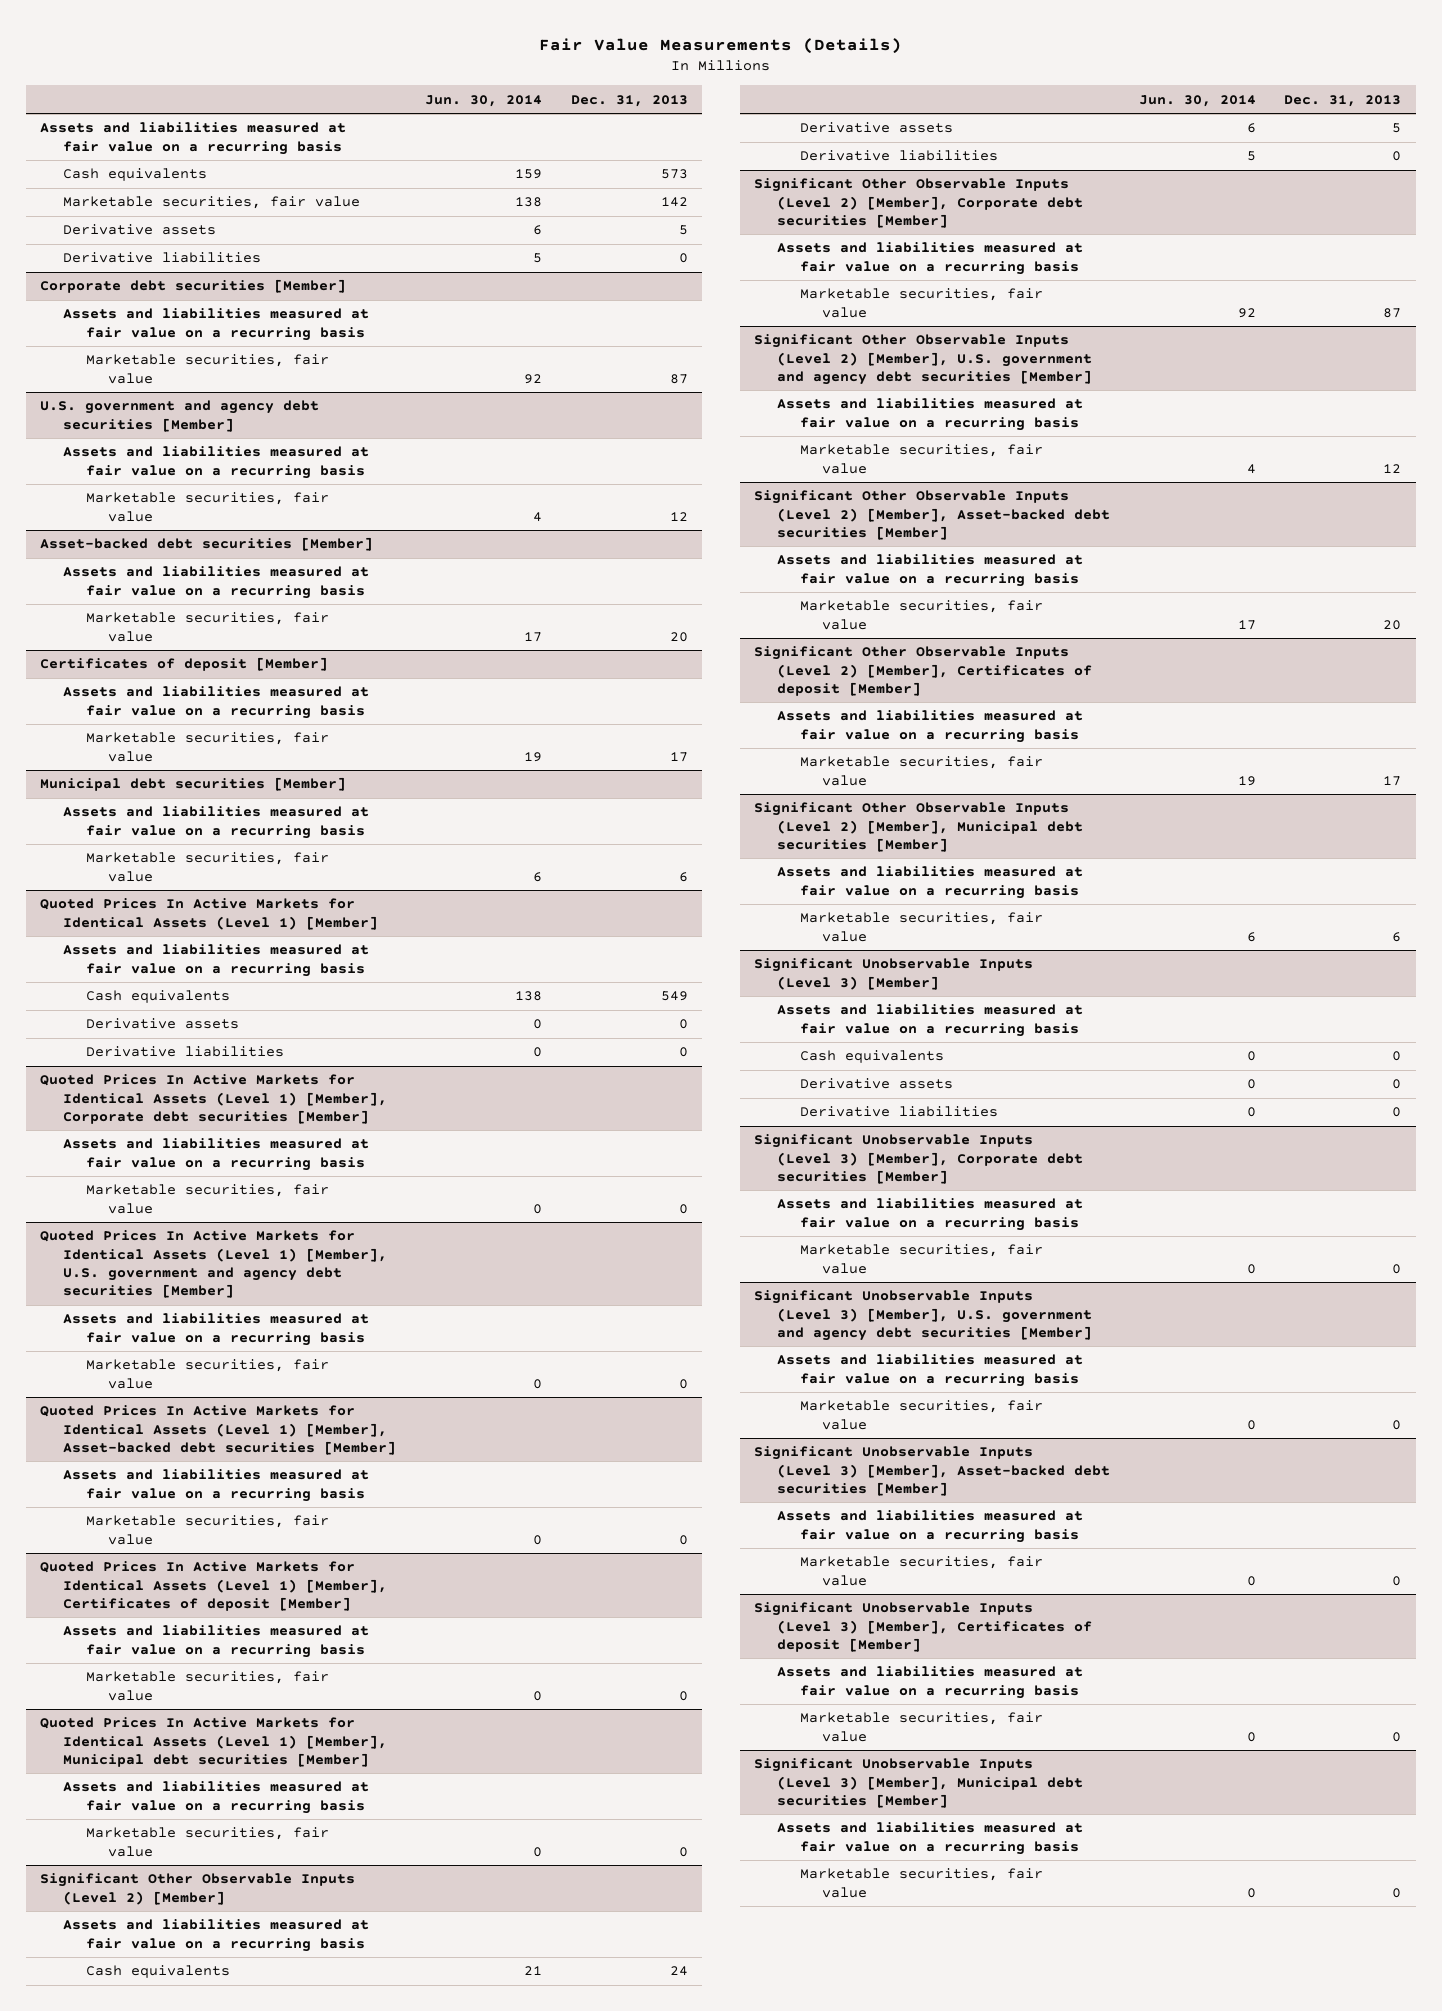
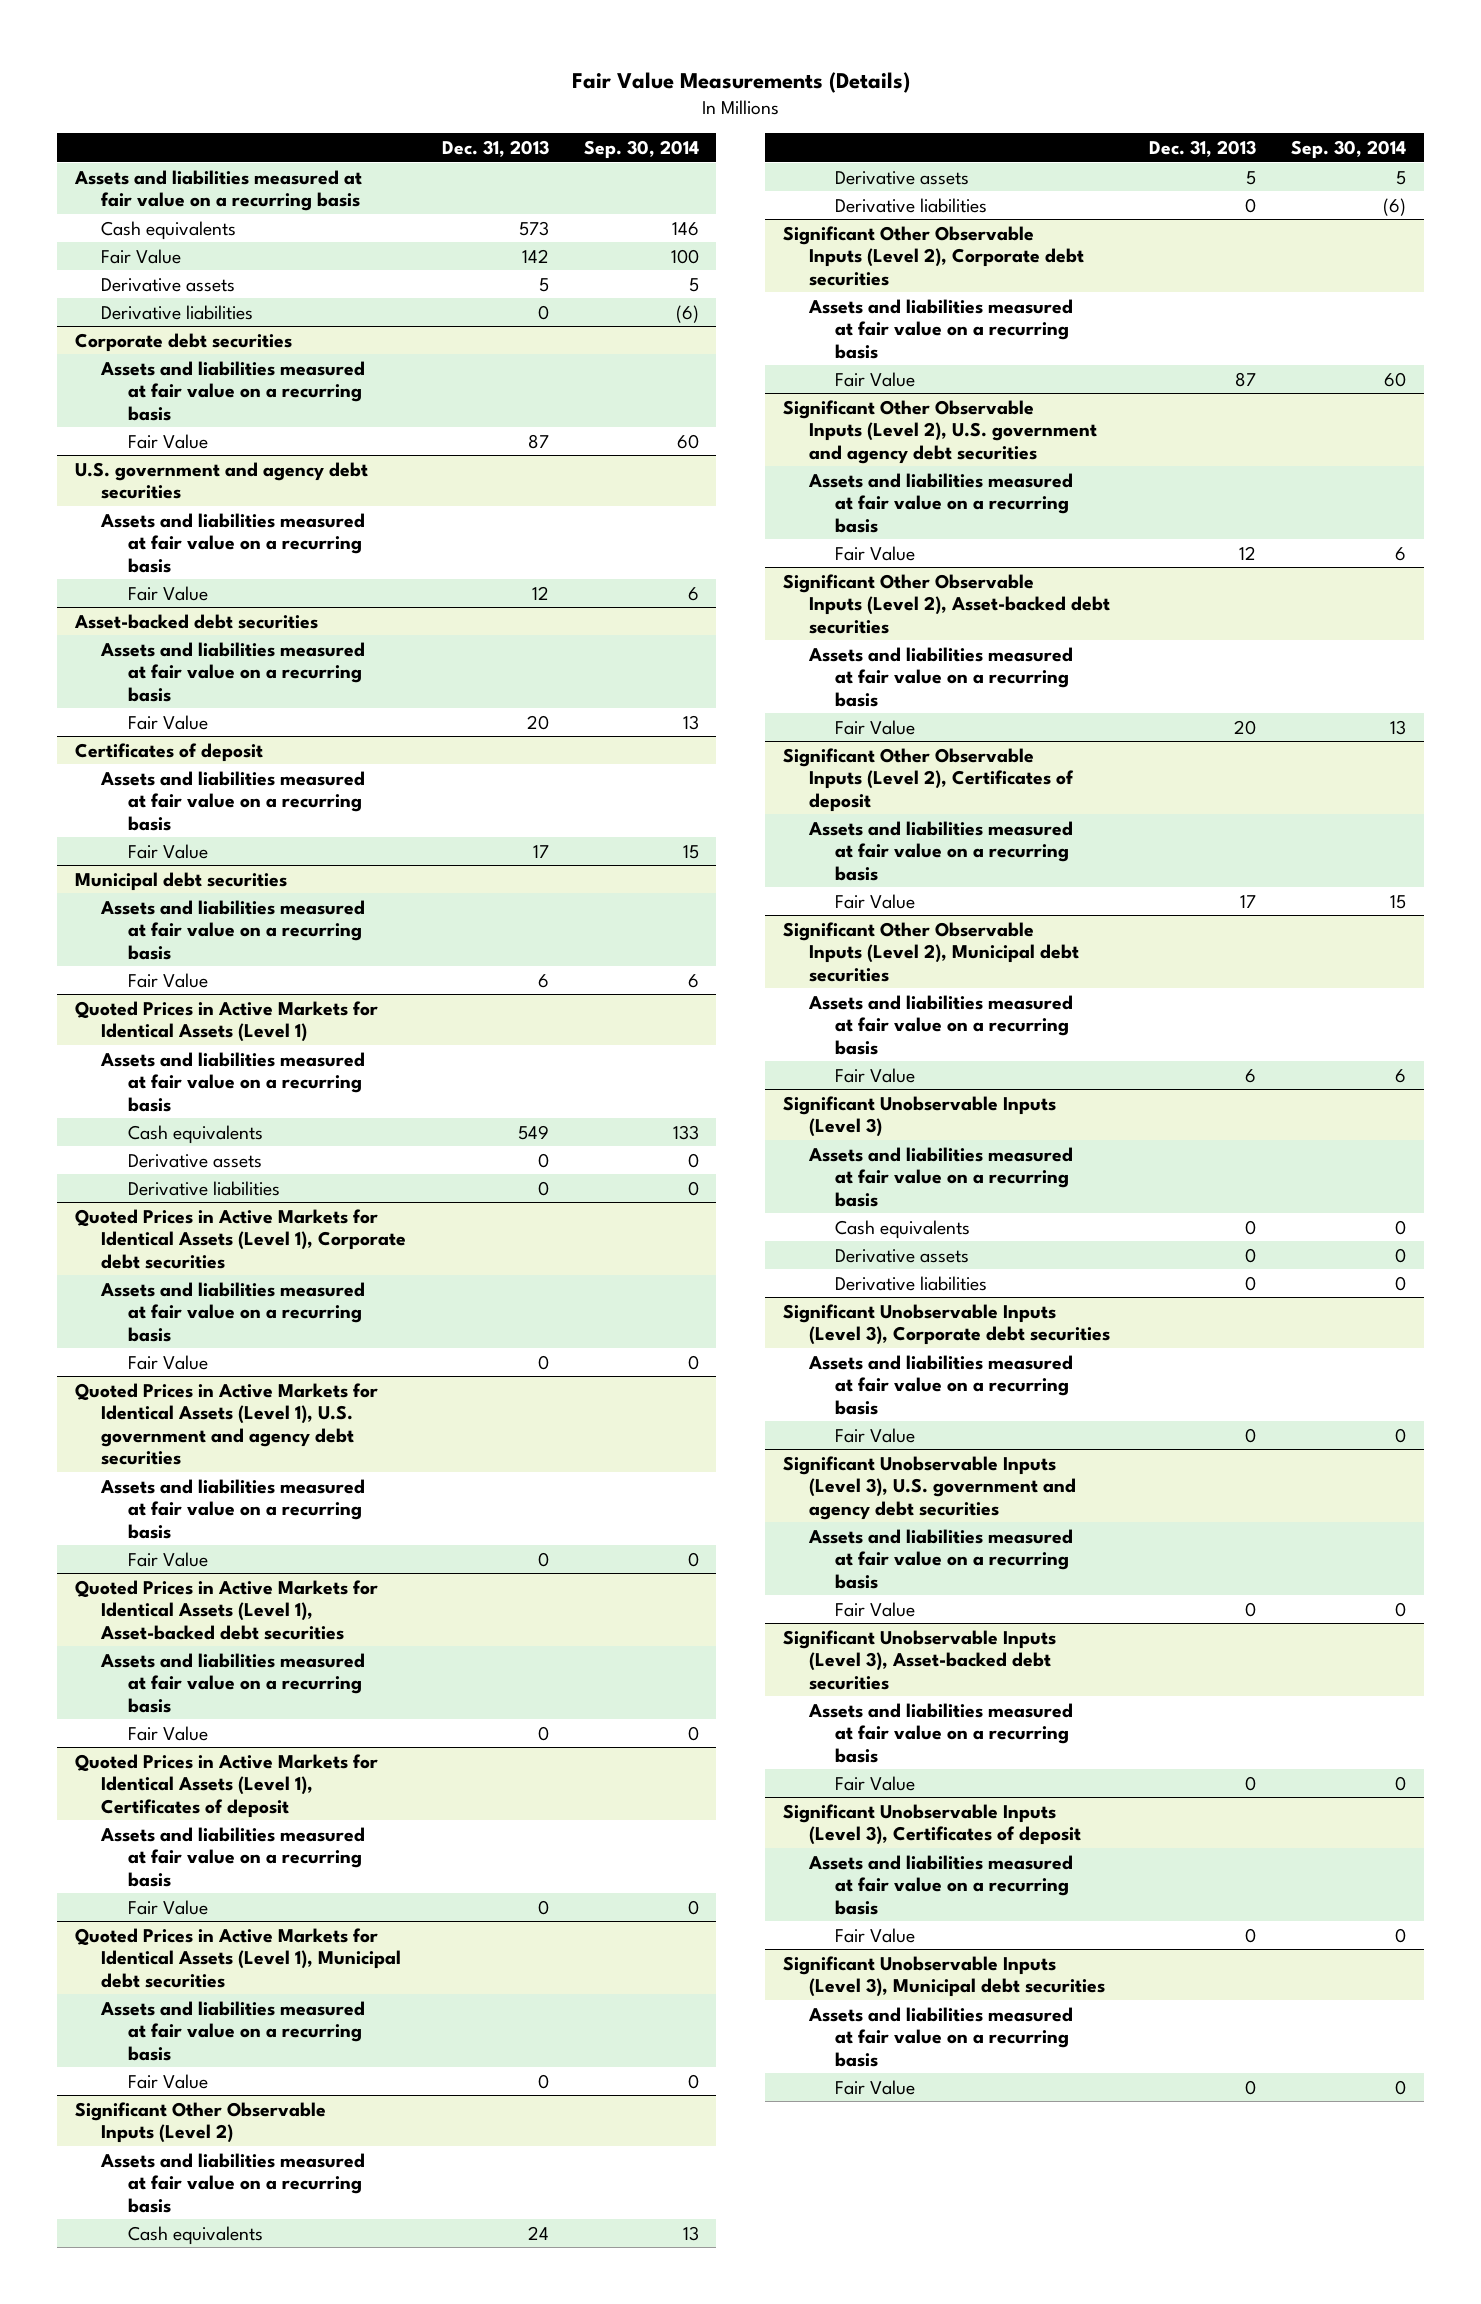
[424,94,542,107] Jun. 30, 2014 -> none
none -> [583,139,699,159] Sep. 30, 2014
[63,196,361,210] Marketable securities, fair value -> [101,248,182,264] Fair Value
[40,279,347,294] Corporate debt securities [Member] -> [74,332,292,352] Corporate debt securities
[85,354,329,384] Marketable securities, fair value -> [127,433,208,449] Fair Value
[40,400,320,432] U.S. government and agency debt securities [Member] -> [74,461,368,500] U.S. government and agency debt securities
[85,492,329,522] Marketable securities, fair value -> [127,585,208,601] Fair Value
[40,537,374,552] Asset-backed debt securities [Member] -> [73,613,318,629] Asset-backed debt securities
[85,612,329,642] Marketable securities, fair value -> [127,714,208,730] Fair Value
[40,657,329,672] Certificates of deposit [Member] -> [74,742,263,762] Certificates of deposit
[85,732,329,762] Marketable securities, fair value -> [127,843,208,859] Fair Value
[40,777,347,792] Municipal debt securities [Member] -> [74,871,287,891] Municipal debt securities
[85,852,329,882] Marketable securities, fair value -> [127,972,208,988] Fair Value
[40,898,379,930] Quoted Prices In Active Markets for Identical Assets (Level 1) [Member] -> [74,1000,378,1043] Quoted Prices in Active Markets for Identical Assets (Level 1)
[40,1074,388,1125] Quoted Prices In Active Markets for Identical Assets (Level 1) [Member], Corporate debt securities [Member] -> [74,1208,407,1269] Quoted Prices in Active Markets for Identical Assets (Level 1), Corporate debt securities
[85,1184,329,1214] Marketable securities, fair value -> [127,1354,208,1370] Fair Value
[40,1230,388,1299] Quoted Prices In Active Markets for Identical Assets (Level 1) [Member], U.S. government and agency debt securities [Member] -> [74,1382,378,1466] Quoted Prices in Active Markets for Identical Assets (Level 1), U.S. government and agency debt securities
[85,1359,329,1389] Marketable securities, fair value -> [127,1551,208,1567] Fair Value
[40,1405,397,1456] Quoted Prices In Active Markets for Identical Assets (Level 1) [Member], Asset-backed debt securities [Member] -> [74,1579,378,1640] Quoted Prices in Active Markets for Identical Assets (Level 1), Asset-backed debt securities
[85,1515,329,1545] Marketable securities, fair value -> [127,1725,208,1741] Fair Value
[40,1561,388,1612] Quoted Prices In Active Markets for Identical Assets (Level 1) [Member], Certificates of deposit [Member] -> [74,1753,378,1818] Quoted Prices in Active Markets for Identical Assets (Level 1), Certificates of deposit
[85,1671,329,1701] Marketable securities, fair value -> [127,1899,208,1915] Fair Value
[40,1717,388,1768] Quoted Prices In Active Markets for Identical Assets (Level 1) [Member], Municipal debt securities [Member] -> [74,1927,402,1988] Quoted Prices in Active Markets for Identical Assets (Level 1), Municipal debt securities
[85,1827,329,1857] Marketable securities, fair value -> [127,2073,208,2089] Fair Value
[40,1873,356,1905] Significant Other Observable Inputs (Level 2) [Member] -> [74,2101,326,2144] Significant Other Observable Inputs (Level 2)
[754,178,1083,229] Significant Other Observable Inputs (Level 2) [Member], Corporate debt securities [Member] -> [782,225,1084,286] Significant Other Observable Inputs (Level 2), Corporate debt securities
[799,288,1043,318] Marketable securities, fair value -> [835,371,916,387] Fair Value
[754,334,1092,386] Significant Other Observable Inputs (Level 2) [Member], U.S. government and agency debt securities [Member] -> [782,399,1097,464] Significant Other Observable Inputs (Level 2), U.S. government and agency debt securities
[799,444,1043,474] Marketable securities, fair value -> [835,545,916,561] Fair Value
[754,490,1110,541] Significant Other Observable Inputs (Level 2) [Member], Asset-backed debt securities [Member] -> [782,573,1110,634] Significant Other Observable Inputs (Level 2), Asset-backed debt securities
[799,600,1043,630] Marketable securities, fair value -> [835,719,916,735] Fair Value
[754,646,1092,697] Significant Other Observable Inputs (Level 2) [Member], Certificates of deposit [Member] -> [782,747,1074,812] Significant Other Observable Inputs (Level 2), Certificates of deposit
[799,756,1043,786] Marketable securities, fair value -> [835,893,916,909] Fair Value
[754,802,1083,853] Significant Other Observable Inputs (Level 2) [Member], Municipal debt securities [Member] -> [782,921,1079,982] Significant Other Observable Inputs (Level 2), Municipal debt securities
[799,912,1043,942] Marketable securities, fair value -> [835,1067,916,1083] Fair Value
[754,958,1034,990] Significant Unobservable Inputs (Level 3) [Member] -> [782,1095,1056,1138] Significant Unobservable Inputs (Level 3)
[754,1134,1083,1185] Significant Unobservable Inputs (Level 3) [Member], Corporate debt securities [Member] -> [782,1303,1110,1346] Significant Unobservable Inputs (Level 3), Corporate debt securities
[799,1244,1043,1274] Marketable securities, fair value -> [835,1427,916,1443] Fair Value
[754,1290,1092,1342] Significant Unobservable Inputs (Level 3) [Member], U.S. government and agency debt securities [Member] -> [782,1455,1076,1520] Significant Unobservable Inputs (Level 3), U.S. government and agency debt securities
[799,1400,1043,1430] Marketable securities, fair value -> [835,1601,916,1617] Fair Value
[754,1446,1110,1497] Significant Unobservable Inputs (Level 3) [Member], Asset-backed debt securities [Member] -> [782,1629,1056,1690] Significant Unobservable Inputs (Level 3), Asset-backed debt securities
[799,1556,1043,1586] Marketable securities, fair value -> [835,1775,916,1791] Fair Value
[754,1602,1092,1653] Significant Unobservable Inputs (Level 3) [Member], Certificates of deposit [Member] -> [782,1803,1081,1846] Significant Unobservable Inputs (Level 3), Certificates of deposit
[799,1712,1043,1742] Marketable securities, fair value -> [835,1927,916,1943] Fair Value
[754,1758,1083,1809] Significant Unobservable Inputs (Level 3) [Member], Municipal debt securities [Member] -> [782,1955,1105,1998] Significant Unobservable Inputs (Level 3), Municipal debt securities
[799,1868,1043,1898] Marketable securities, fair value -> [835,2079,916,2095] Fair Value

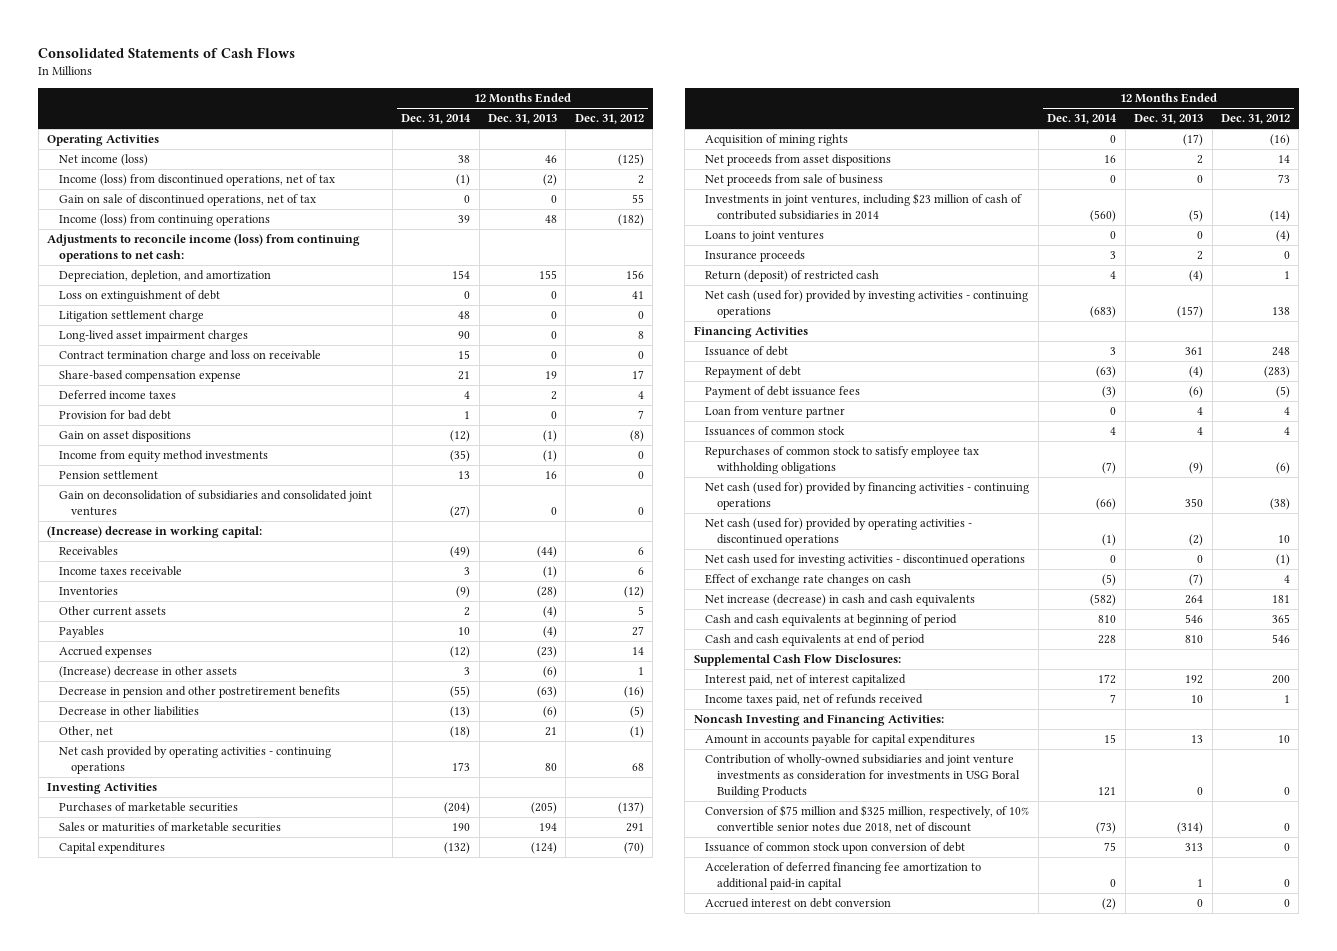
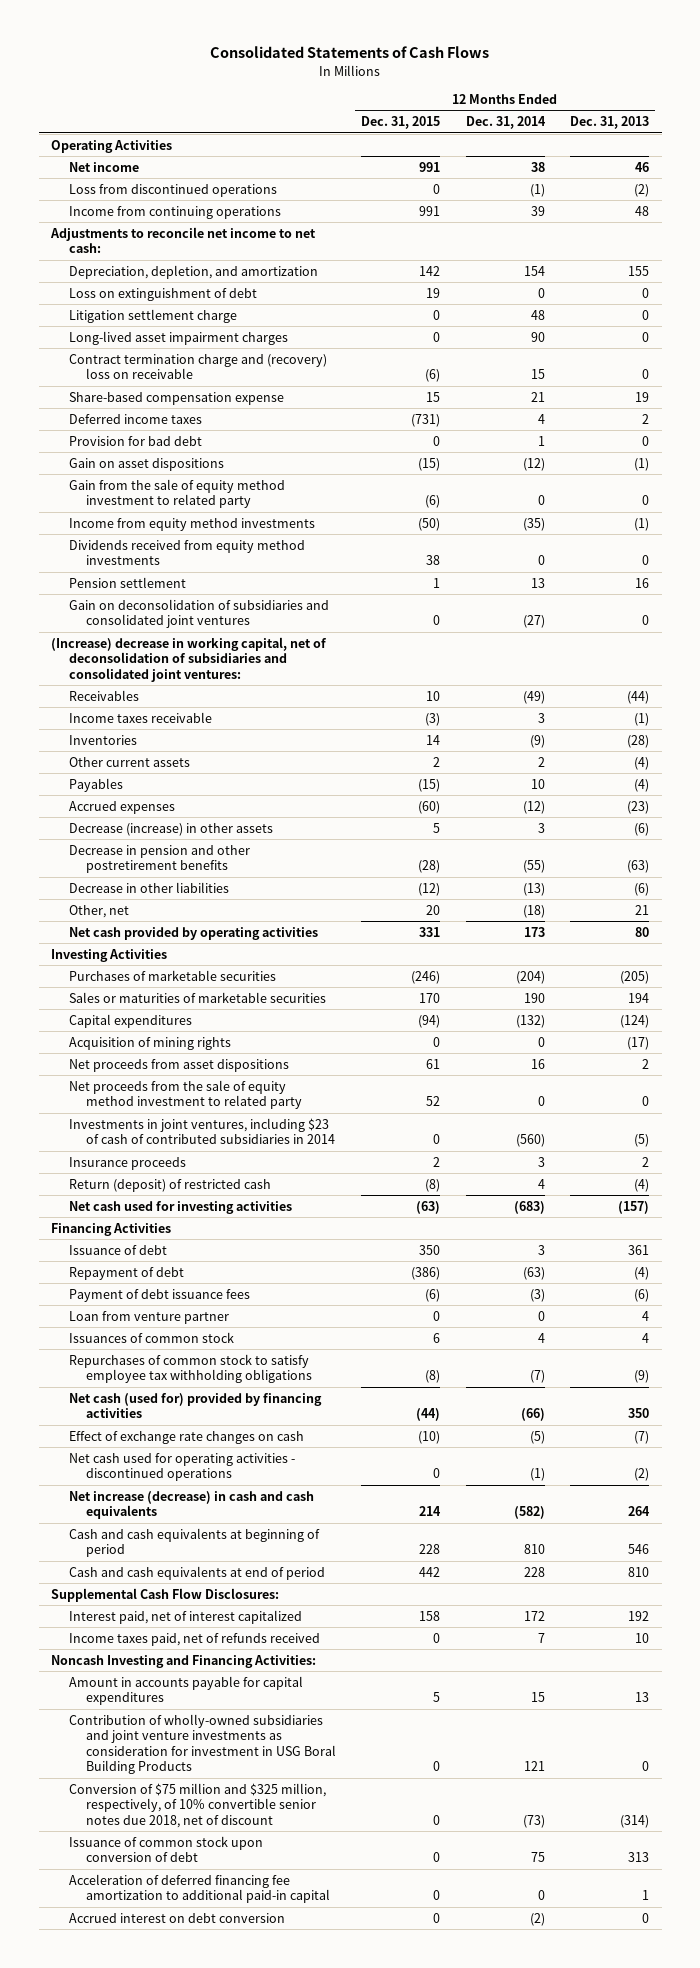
[574,114,644,125] Dec. 31, 2012 -> none
none -> [361,116,441,130] Dec. 31, 2015
[59,194,317,207] Gain on sale of discontinued operations, net of tax -> none
[59,154,149,167] Net income (loss) -> [68,161,139,172] Net income
[59,174,336,187] Income (loss) from discontinued operations, net of tax -> [68,183,277,197] Loss from discontinued operations
[59,214,271,227] Income (loss) from continuing operations -> [68,205,281,219] Income from continuing operations
[47,234,361,263] Adjustments to reconcile income (loss) from continuing operations to net cash: -> [50,226,317,254] Adjustments to reconcile net income to net cash:
[59,350,322,363] Contract termination charge and loss on receivable -> [68,353,327,380] Contract termination charge and (recovery) loss on receivable
none -> [68,478,285,509] Gain from the sale of equity method investment to related party
none -> [68,539,305,566] Dividends received from equity method investments
[47,526,263,539] (Increase) decrease in working capital: -> [51,636,328,682] (Increase) decrease in working capital, net of deconsolidation of subsidiaries and consolidated joint ventures:
[59,666,238,679] (Increase) decrease in other assets -> [68,822,273,836] Decrease (increase) in other assets
[59,746,332,775] Net cash provided by operating activities - continuing operations -> [68,926,318,940] Net cash provided by operating activities
[705,174,884,187] Net proceeds from sale of business -> none
[705,231,825,243] Loans to joint ventures -> none
none -> [68,1079,302,1110] Net proceeds from the sale of equity method investment to related party
[705,193,1023,221] Investments in joint ventures, including $23 million of cash of contributed subsidiaries in 2014 -> [68,1117,335,1145] Investments in joint ventures, including $23 of cash of contributed subsidiaries in 2014
[705,290,1029,319] Net cash (used for) provided by investing activities - continuing operations -> [68,1200,292,1214] Net cash used for investing activities
[705,518,973,547] Net cash (used for) provided by operating activities - discontinued operations -> none
[705,554,1026,567] Net cash used for investing activities - discontinued operations -> none
[705,482,1030,511] Net cash (used for) provided by financing activities - continuing operations -> [68,1392,322,1419] Net cash (used for) provided by financing activities
none -> [68,1452,295,1482] Net cash used for operating activities - discontinued operations
[705,754,1021,799] Contribution of wholly-owned subsidiaries and joint venture investments as consideration for investments in USG Boral Building Products -> [68,1713,336,1775] Contribution of wholly-owned subsidiaries and joint venture investments as consideration for investment in USG Boral Building Products

